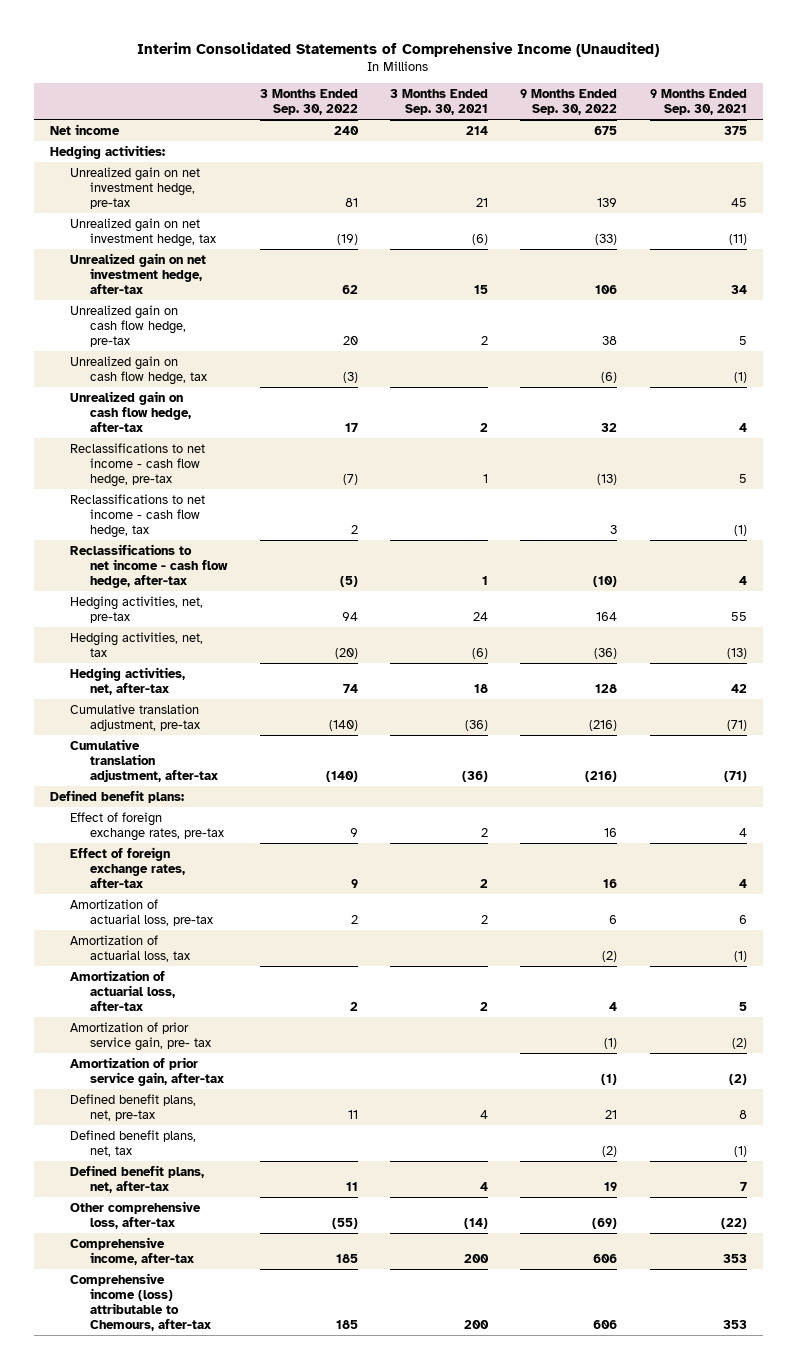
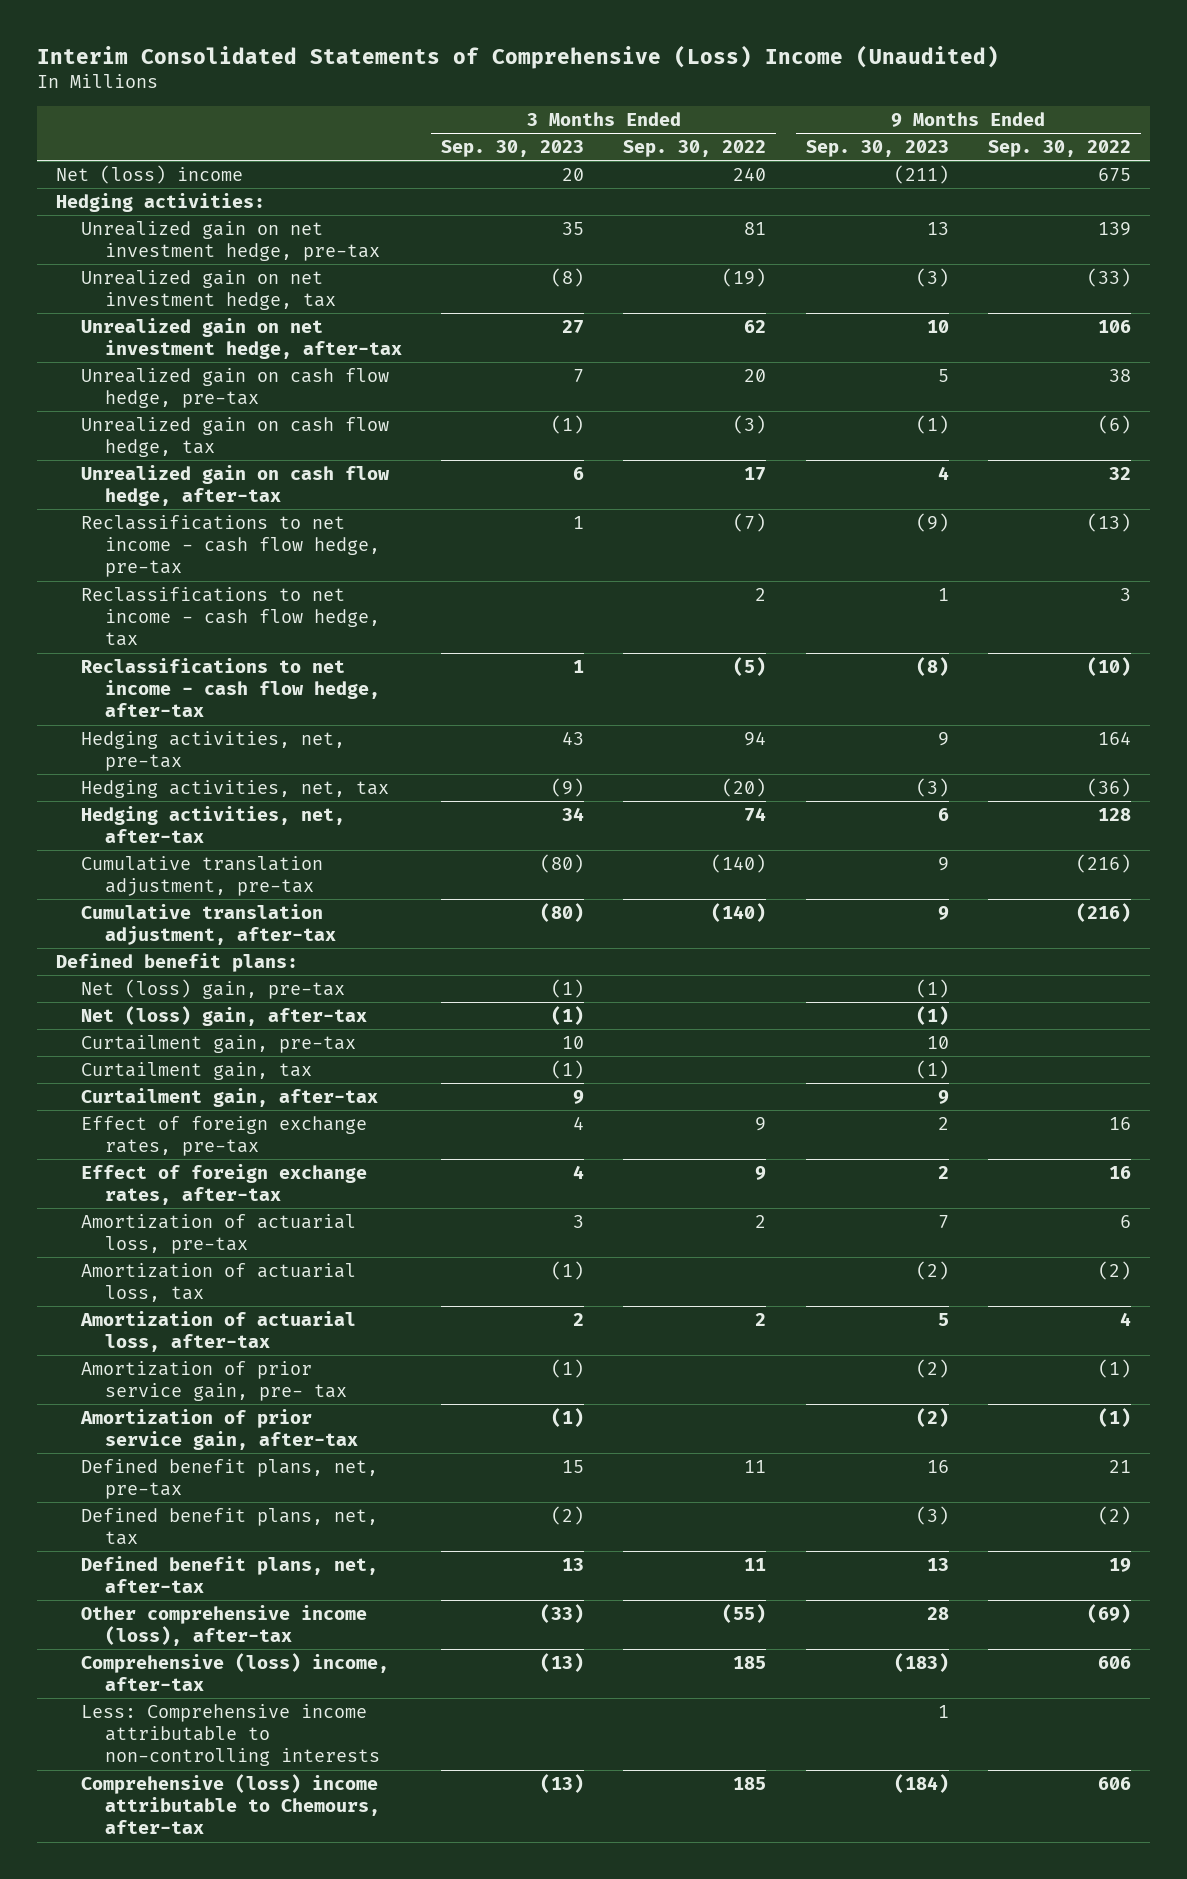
[137,41,660,57] Interim Consolidated Statements of Comprehensive Income (Unaudited) -> [36,45,999,70] Interim Consolidated Statements of Comprehensive (Loss) Income (Unaudited)
[390,89,489,116] 3 Months Ended Sep. 30, 2021 -> none
[649,89,747,116] 9 Months Ended Sep. 30, 2021 -> none
none -> [441,140,585,158] Sep. 30, 2023
none -> [805,140,949,158] Sep. 30, 2023
[50,123,121,135] Net income -> [56,164,244,184] Net (loss) income
none -> [80,978,345,999] Net (loss) gain, pre-tax
none -> [80,1005,367,1026] Net (loss) gain, after-tax
none -> [80,1034,356,1053] Curtailment gain, pre-tax
none -> [80,1061,312,1080] Curtailment gain, tax
none -> [80,1087,378,1107] Curtailment gain, after-tax
[70,1200,202,1229] Other comprehensive loss, after-tax -> [80,1604,367,1647] Other comprehensive income (loss), after-tax
[70,1236,195,1265] Comprehensive income, after-tax -> [80,1652,389,1692] Comprehensive (loss) income, after-tax
none -> [80,1703,380,1767] Less: Comprehensive income attributable to non-controlling interests
[70,1272,212,1332] Comprehensive income (loss) attributable to Chemours, after-tax -> [80,1773,380,1835] Comprehensive (loss) income attributable to Chemours, after-tax

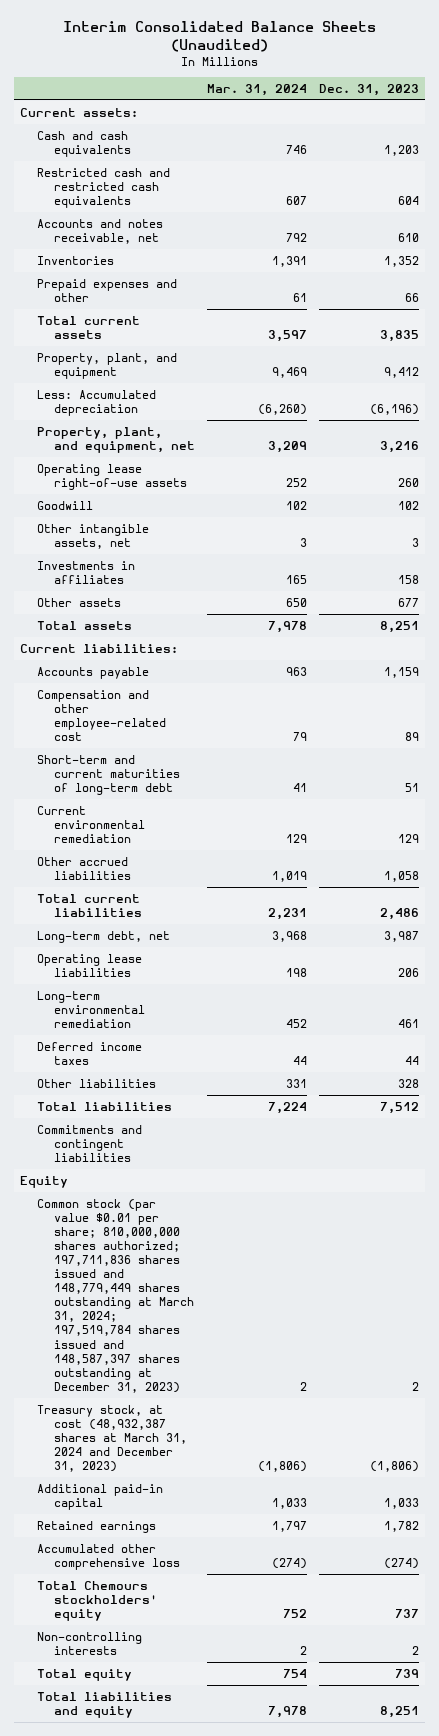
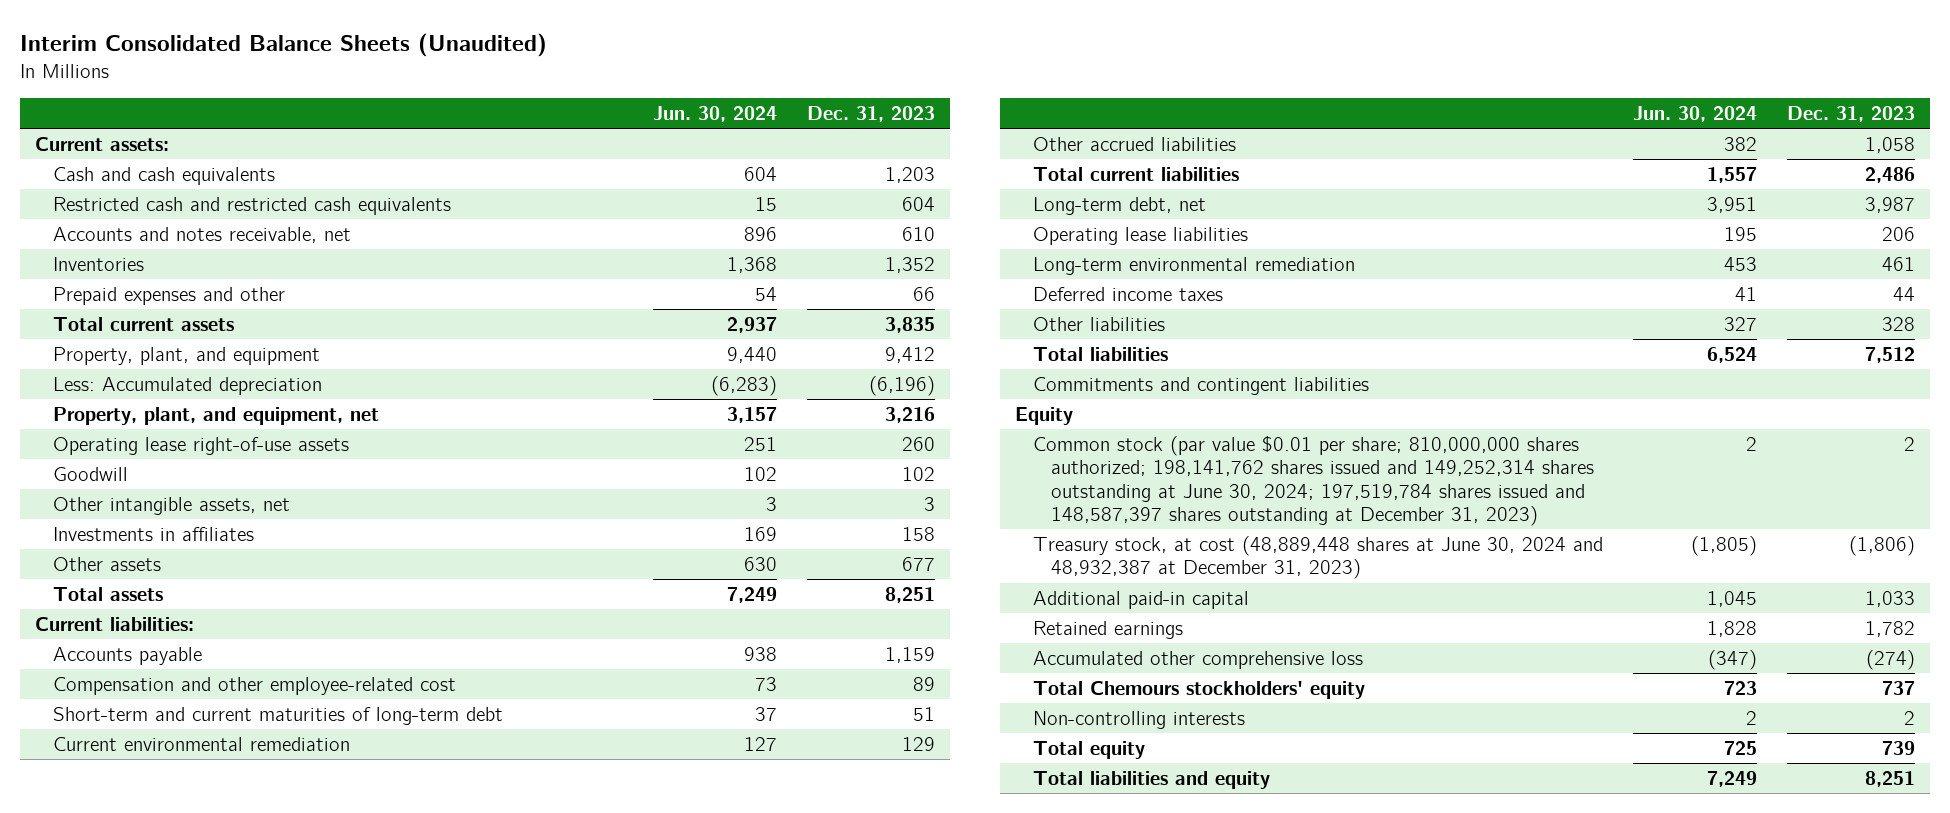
[207,84,308,97] Mar. 31, 2024 -> none
none -> [653,105,778,122] Jun. 30, 2024
[36,1198,195,1393] Common stock (par value $0.01 per share; 810,000,000 shares authorized; 197,711,836 shares issued and 148,779,449 shares outstanding at March 31, 2024; 197,519,784 shares issued and 148,587,397 shares outstanding at December 31, 2023) -> [1033,436,1595,526] Common stock (par value $0.01 per share; 810,000,000 shares authorized; 198,141,762 shares issued and 149,252,314 shares outstanding at June 30, 2024; 197,519,784 shares issued and 148,587,397 shares outstanding at December 31, 2023)
[36,1404,188,1473] Treasury stock, at cost (48,932,387 shares at March 31, 2024 and December 31, 2023) -> [1033,536,1604,580] Treasury stock, at cost (48,889,448 shares at June 30, 2024 and 48,932,387 at December 31, 2023)

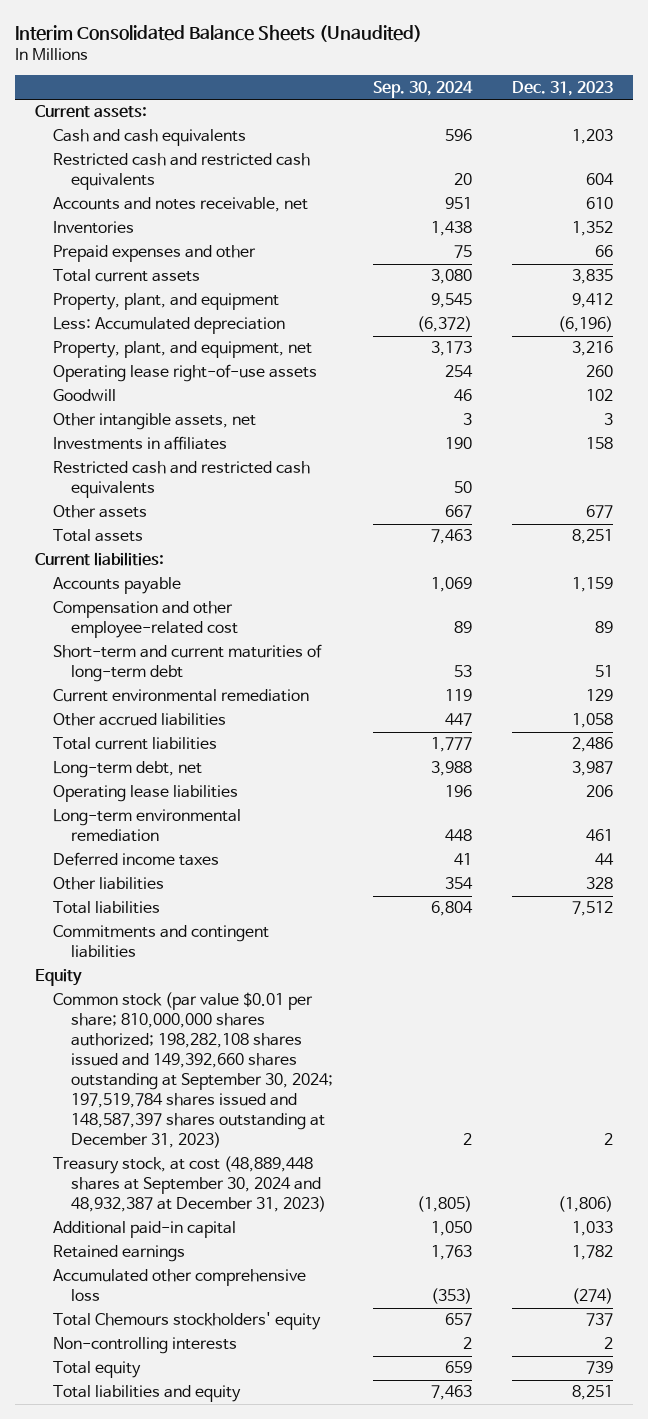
[653,105,778,122] Jun. 30, 2024 -> none
none -> [372,80,473,98] Sep. 30, 2024
none -> [52,461,310,499] Restricted cash and restricted cash equivalents
[1033,436,1595,526] Common stock (par value $0.01 per share; 810,000,000 shares authorized; 198,141,762 shares issued and 149,252,314 shares outstanding at June 30, 2024; 197,519,784 shares issued and 148,587,397 shares outstanding at December 31, 2023) -> [52,992,333,1149] Common stock (par value $0.01 per share; 810,000,000 shares authorized; 198,282,108 shares issued and 149,392,660 shares outstanding at September 30, 2024; 197,519,784 shares issued and 148,587,397 shares outstanding at December 31, 2023)
[1033,536,1604,580] Treasury stock, at cost (48,889,448 shares at June 30, 2024 and 48,932,387 at December 31, 2023) -> [52,1156,326,1213] Treasury stock, at cost (48,889,448 shares at September 30, 2024 and 48,932,387 at December 31, 2023)

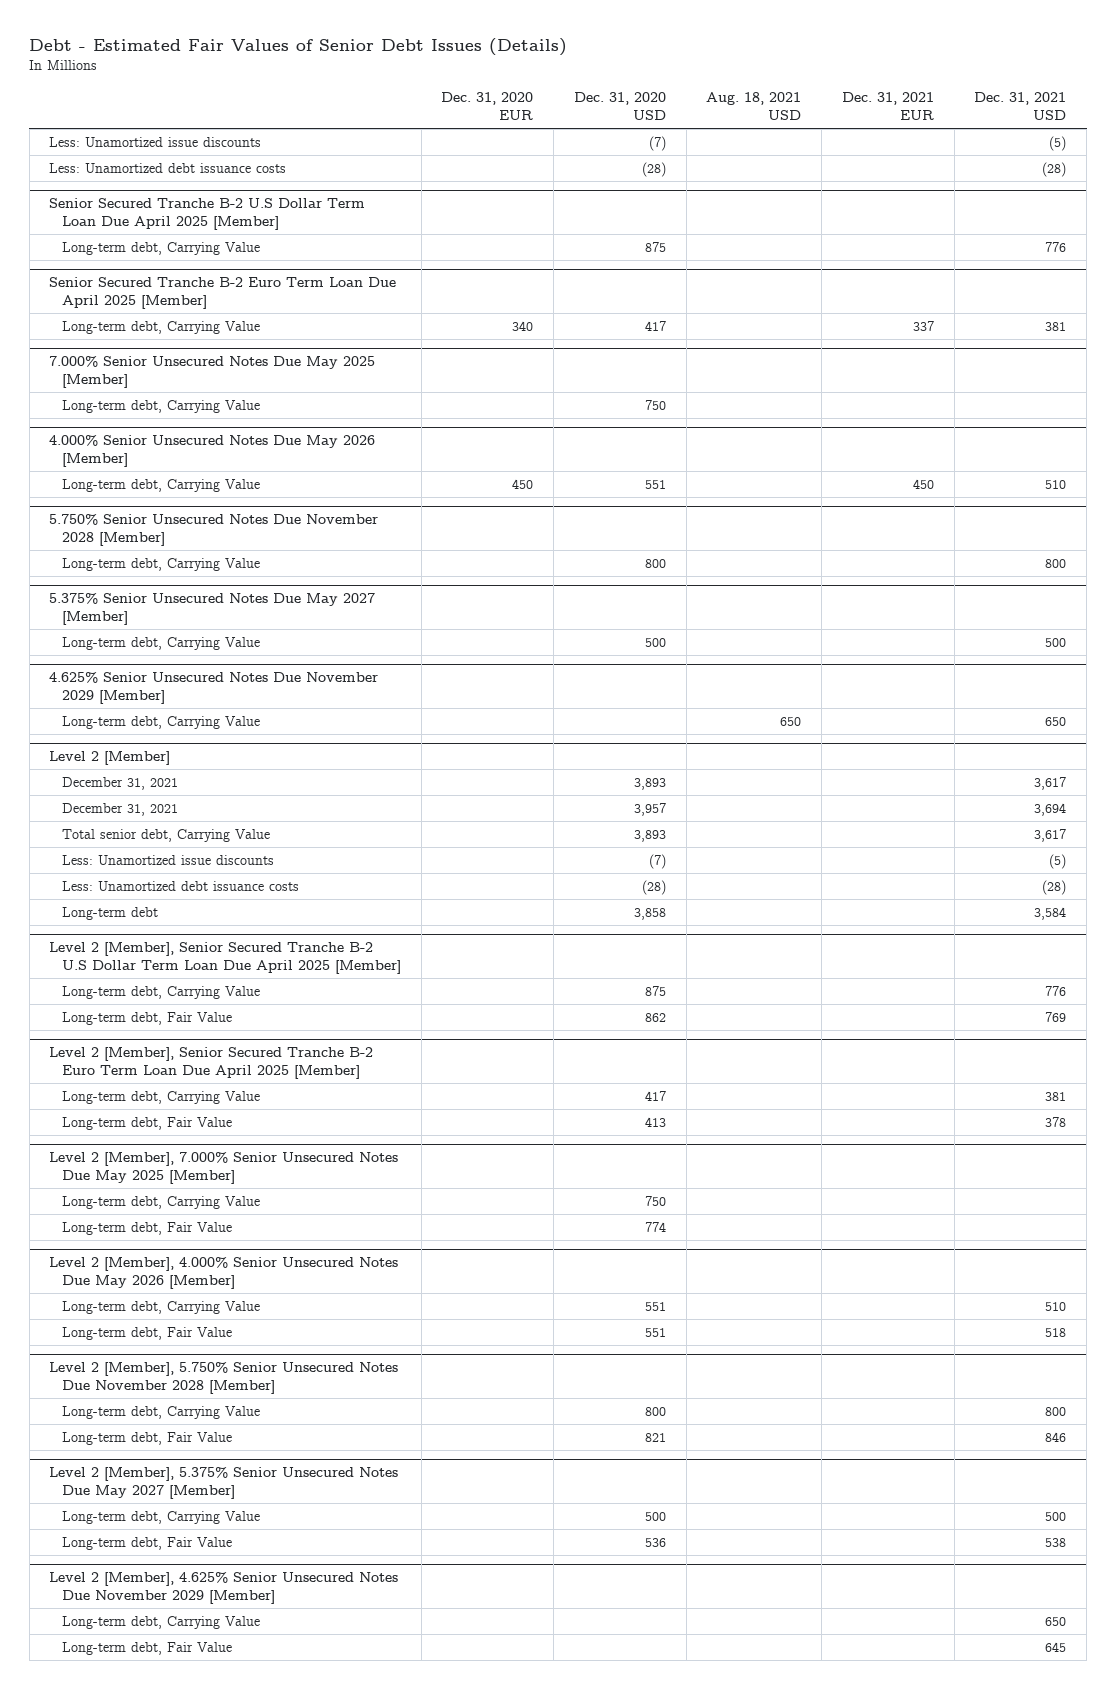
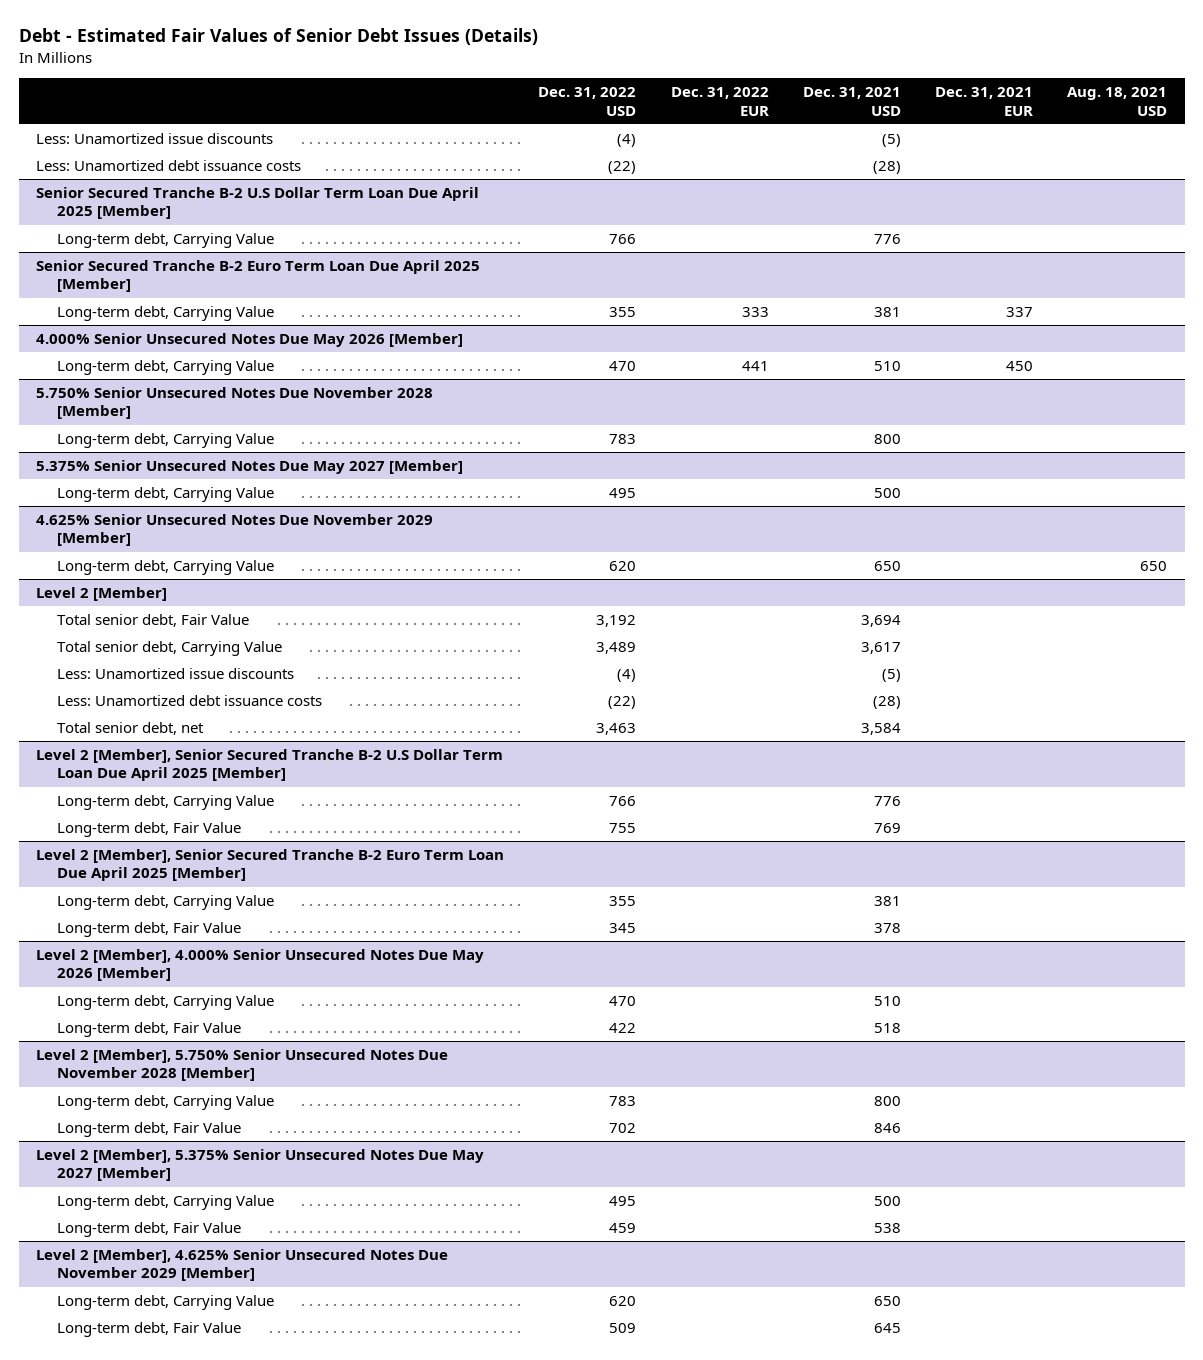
[441,92,534,121] Dec. 31, 2020 EUR -> none
[573,92,666,121] Dec. 31, 2020 USD -> none
none -> [538,87,637,116] Dec. 31, 2022 USD
none -> [670,87,769,116] Dec. 31, 2022 EUR
[49,355,376,388] 7.000% Senior Unsecured Notes Due May 2025 [Member] -> none
[61,399,260,413] Long-term debt, Carrying Value -> none
[61,776,178,790] December 31, 2021 -> none
[61,802,178,816] December 31, 2021 -> [56,614,249,628] Total senior debt, Fair Value
[61,906,158,920] Long-term debt -> [56,722,204,736] Total senior debt, net
[49,1151,399,1184] Level 2 [Member], 7.000% Senior Unsecured Notes Due May 2025 [Member] -> none
[61,1195,260,1209] Long-term debt, Carrying Value -> none
[61,1221,232,1235] Long-term debt, Fair Value -> none

